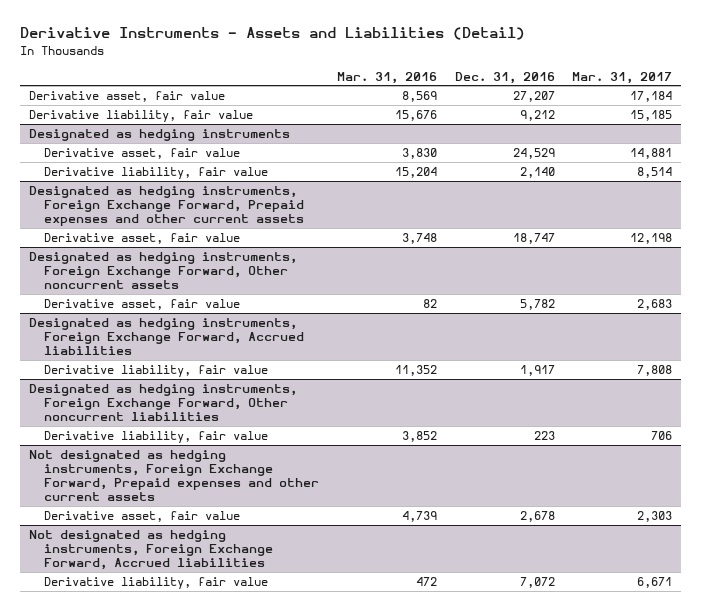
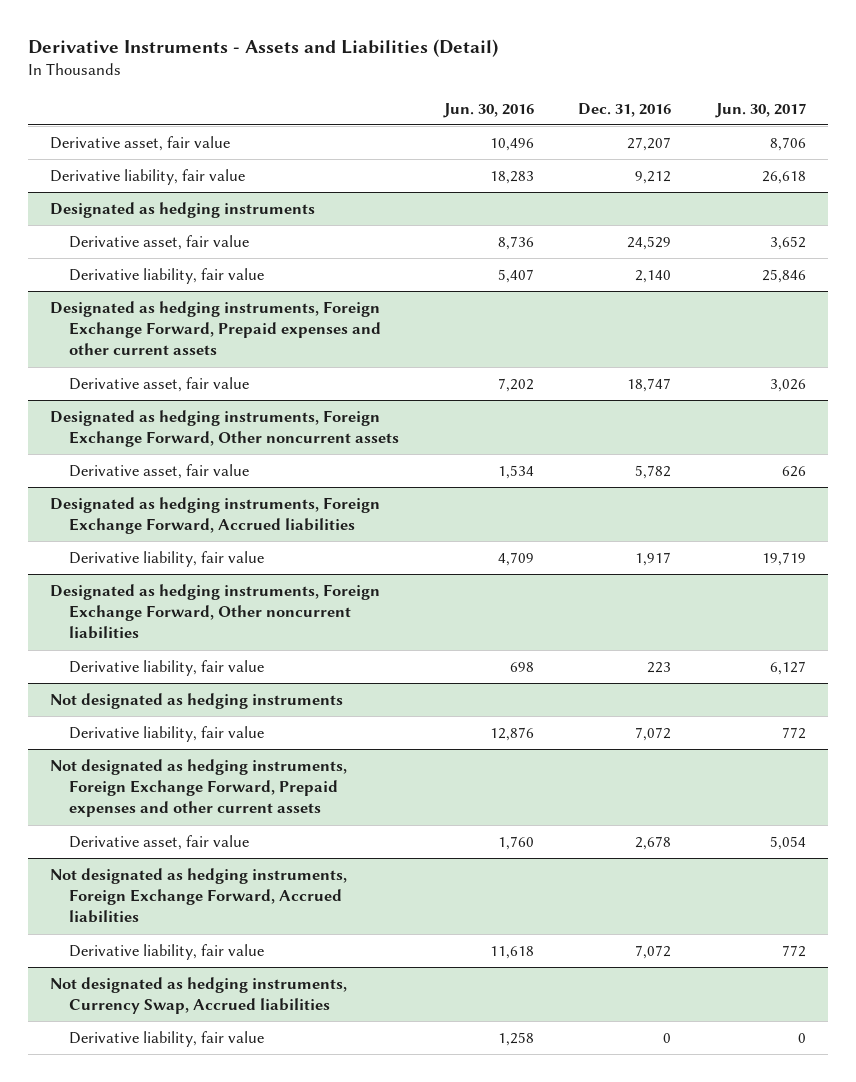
[336,71,437,84] Mar. 31, 2016 -> none
[572,71,673,84] Mar. 31, 2017 -> none
none -> [442,102,534,118] Jun. 30, 2016
none -> [714,102,806,118] Jun. 30, 2017
none -> [49,692,343,709] Not designated as hedging instruments
none -> [69,725,265,742] Derivative liability, fair value
none -> [49,976,347,1015] Not designated as hedging instruments, Currency Swap, Accrued liabilities
none -> [69,1030,265,1047] Derivative liability, fair value

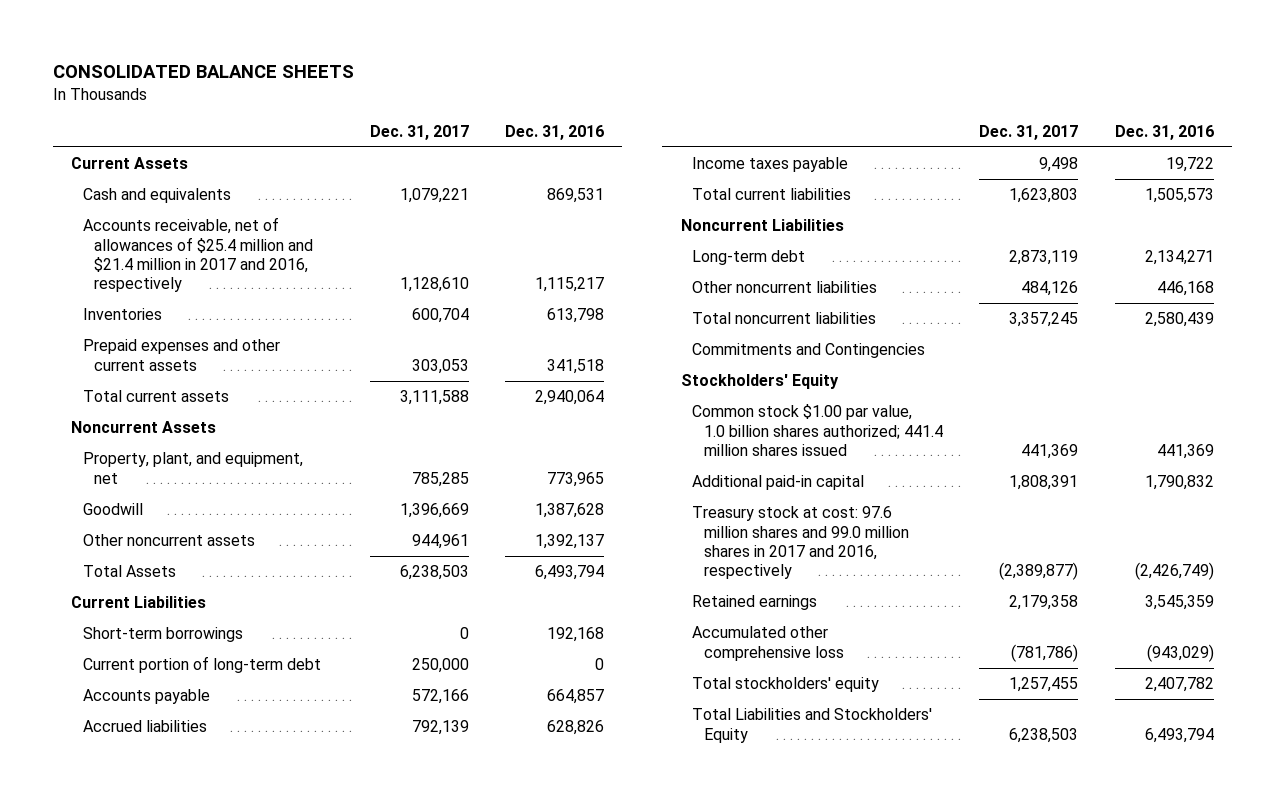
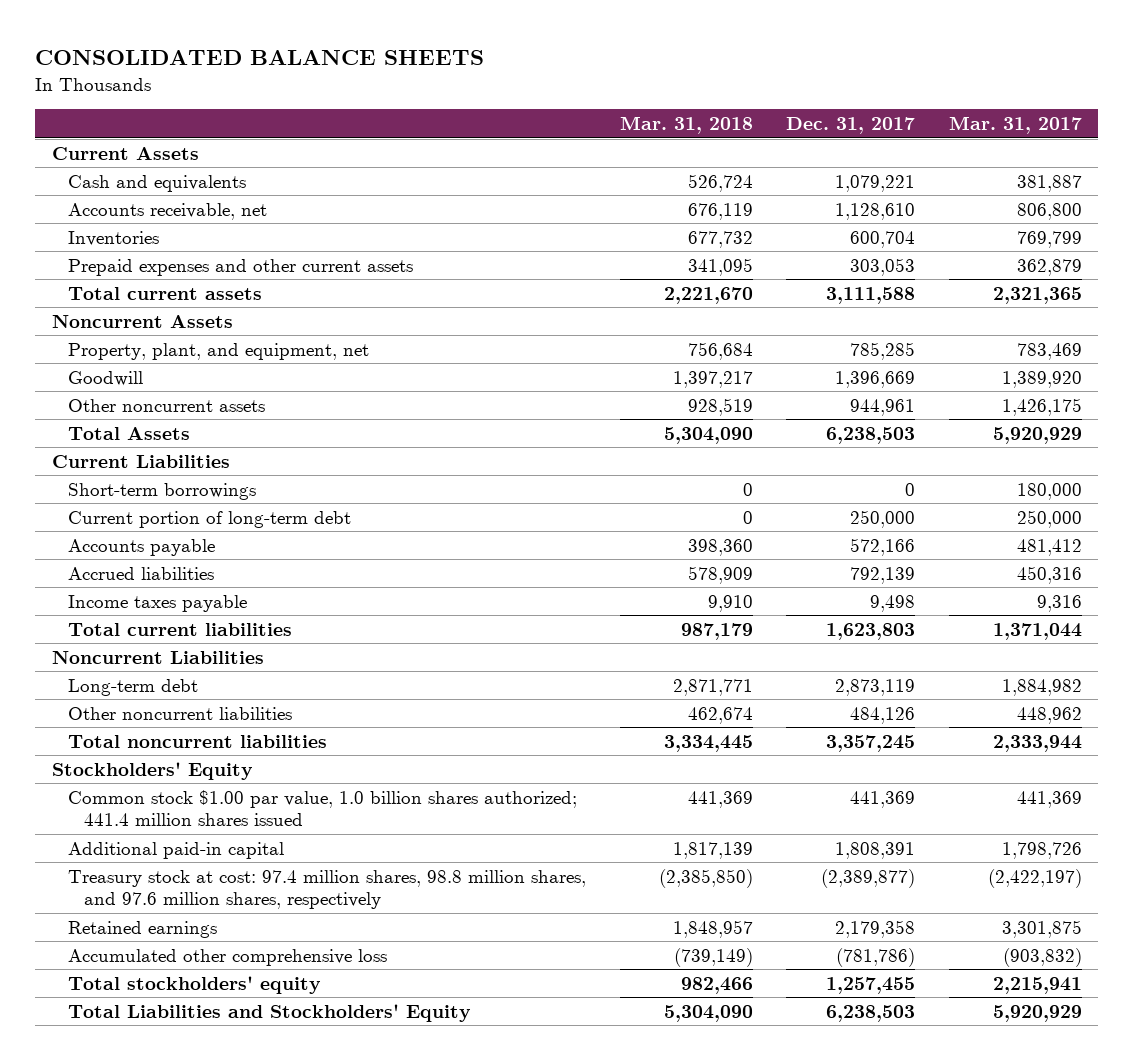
[505,125,605,141] Dec. 31, 2016 -> none
none -> [619,116,753,135] Mar. 31, 2018
none -> [948,116,1082,135] Mar. 31, 2017
[82,217,314,293] Accounts receivable, net of allowances of $25.4 million and $21.4 million in 2017 and 2016, respectively -> [68,202,268,220] Accounts receivable, net
[692,343,926,359] Commitments and Contingencies -> none
[692,506,909,580] Treasury stock at cost: 97.6 million shares and 99.0 million shares in 2017 and 2016, respectively -> [68,869,587,910] Treasury stock at cost: 97.4 million shares, 98.8 million shares, and 97.6 million shares, respectively

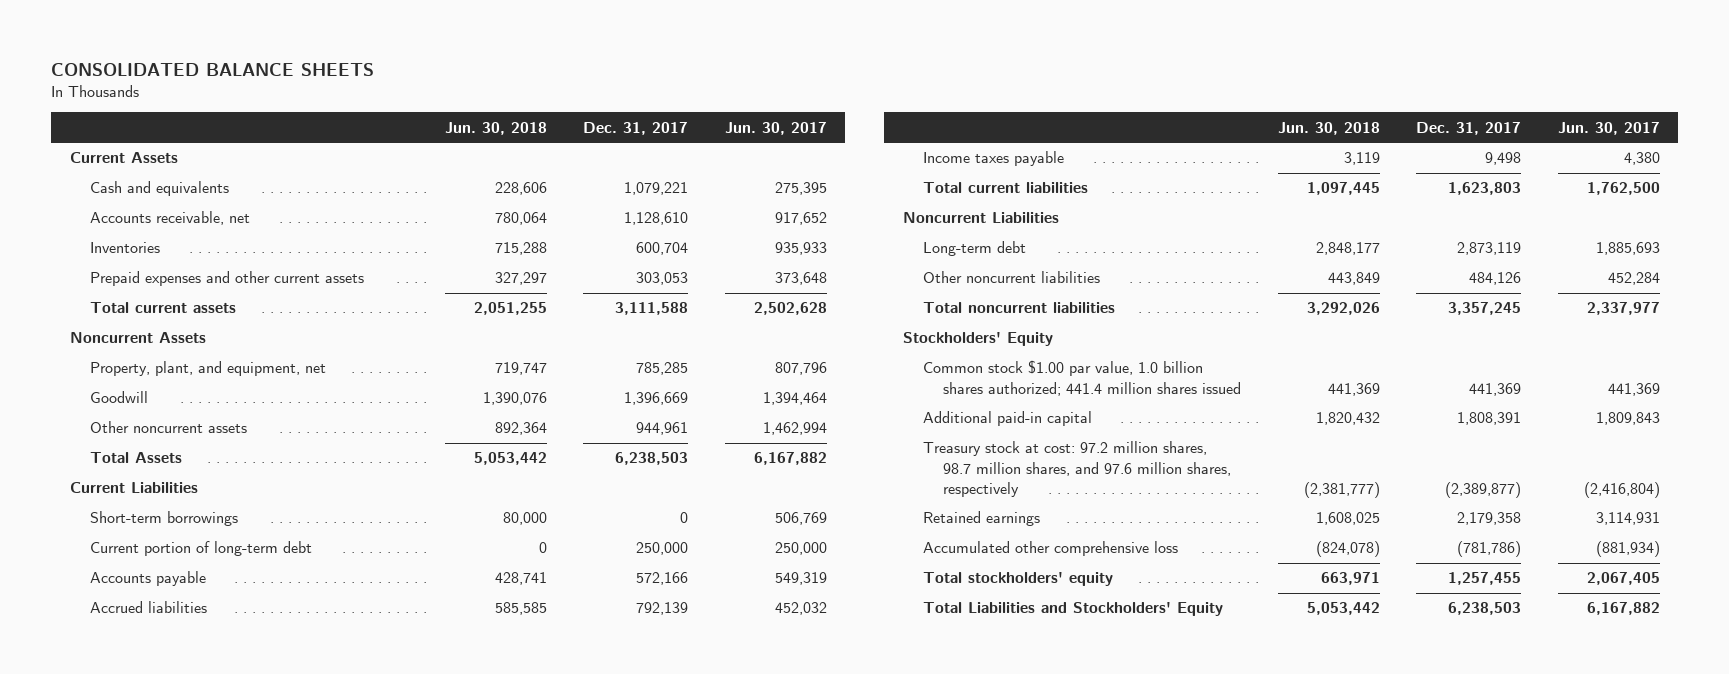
[619,116,753,135] Mar. 31, 2018 -> none
[948,116,1082,135] Mar. 31, 2017 -> none
none -> [444,121,547,135] Jun. 30, 2018
none -> [724,121,827,135] Jun. 30, 2017
[68,869,587,910] Treasury stock at cost: 97.4 million shares, 98.8 million shares, and 97.6 million shares, respectively -> [922,441,1232,497] Treasury stock at cost: 97.2 million shares, 98.7 million shares, and 97.6 million shares, respectively

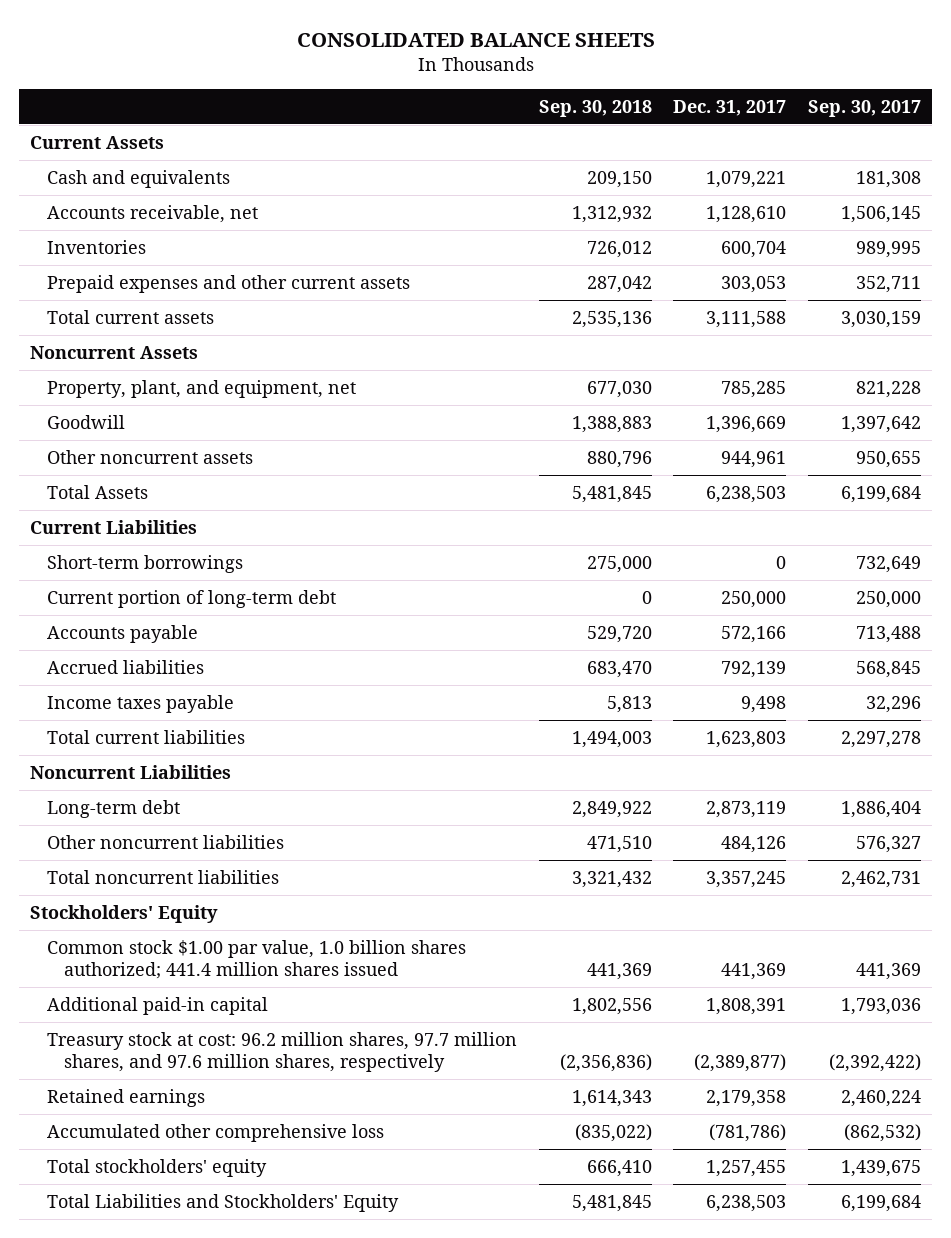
[444,121,547,135] Jun. 30, 2018 -> none
[724,121,827,135] Jun. 30, 2017 -> none
none -> [538,99,652,117] Sep. 30, 2018
none -> [808,99,922,117] Sep. 30, 2017
[922,441,1232,497] Treasury stock at cost: 97.2 million shares, 98.7 million shares, and 97.6 million shares, respectively -> [46,1031,517,1072] Treasury stock at cost: 96.2 million shares, 97.7 million shares, and 97.6 million shares, respectively

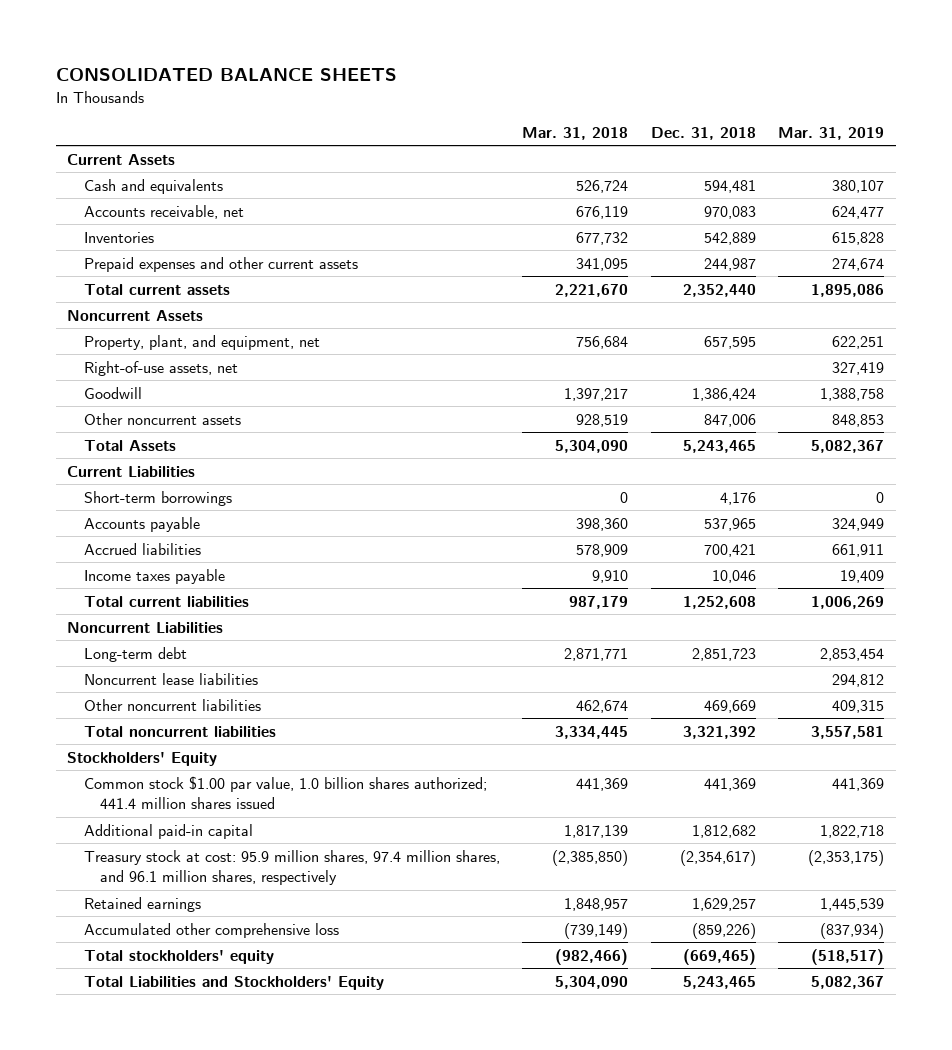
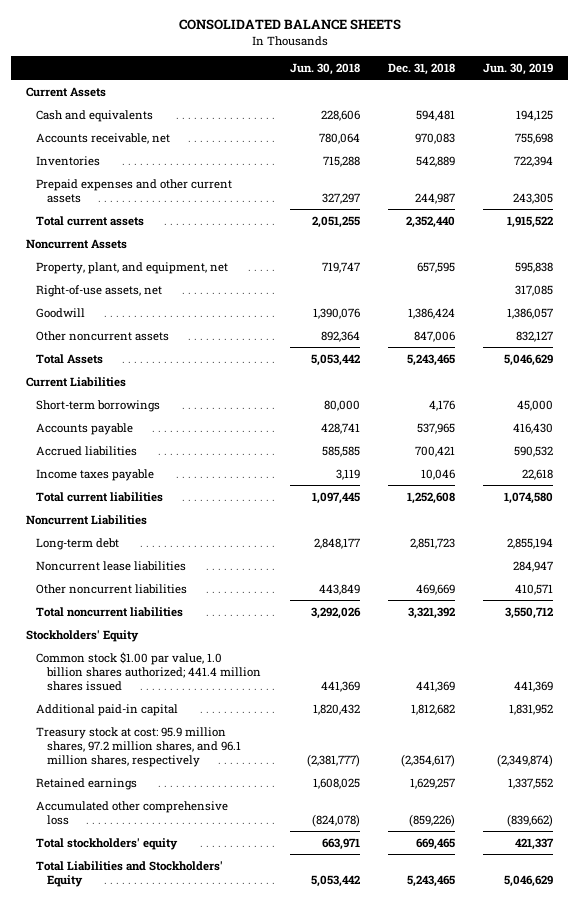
[522,126,629,140] Mar. 31, 2018 -> none
[778,126,885,140] Mar. 31, 2019 -> none
none -> [289,62,360,75] Jun. 30, 2018
none -> [483,62,554,75] Jun. 30, 2019
[83,849,500,886] Treasury stock at cost: 95.9 million shares, 97.4 million shares, and 96.1 million shares, respectively -> [36,726,242,768] Treasury stock at cost: 95.9 million shares, 97.2 million shares, and 96.1 million shares, respectively
[682,948,756,965] (669,465) -> [415,837,455,850] 669,465

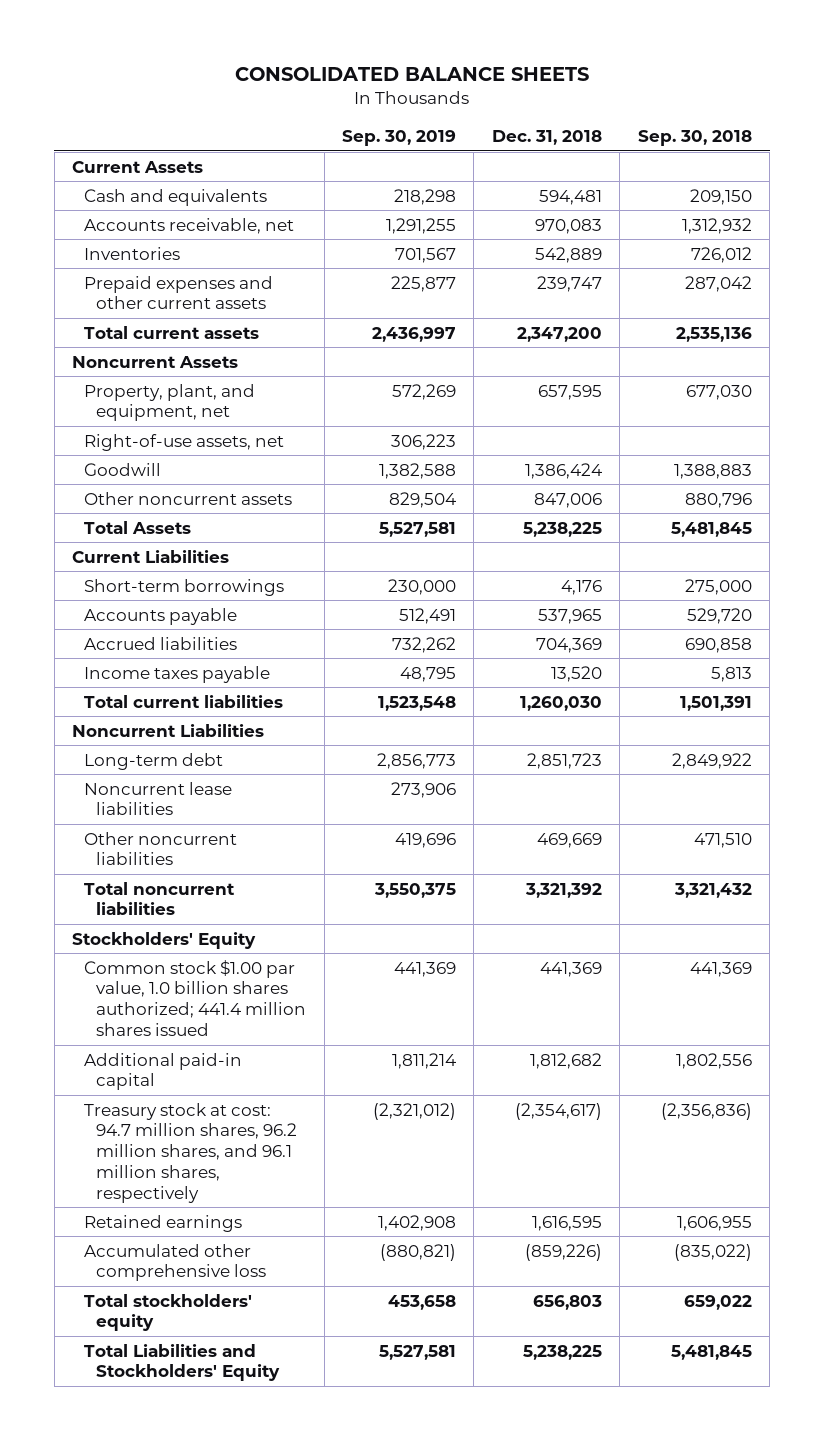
[289,62,360,75] Jun. 30, 2018 -> none
[483,62,554,75] Jun. 30, 2019 -> none
none -> [342,129,457,146] Sep. 30, 2019
none -> [637,129,752,146] Sep. 30, 2018
[414,192,455,204] 244,987 -> [536,275,602,292] 239,747
[405,215,455,228] 2,352,440 -> [516,326,602,342] 2,347,200
[406,353,455,366] 5,243,465 -> [522,521,602,537] 5,238,225
[414,445,455,457] 700,421 -> [535,637,602,653] 704,369
[420,468,455,480] 10,046 -> [550,665,602,682] 13,520
[406,491,455,504] 1,252,608 -> [519,695,602,711] 1,260,030
[36,726,242,768] Treasury stock at cost: 95.9 million shares, 97.2 million shares, and 96.1 million shares, respectively -> [84,1102,298,1203] Treasury stock at cost: 94.7 million shares, 96.2 million shares, and 96.1 million shares, respectively
[409,777,455,789] 1,629,257 -> [531,1215,602,1231] 1,616,595
[415,837,455,850] 669,465 -> [532,1294,602,1310] 656,803
[406,874,455,887] 5,243,465 -> [522,1344,602,1360] 5,238,225

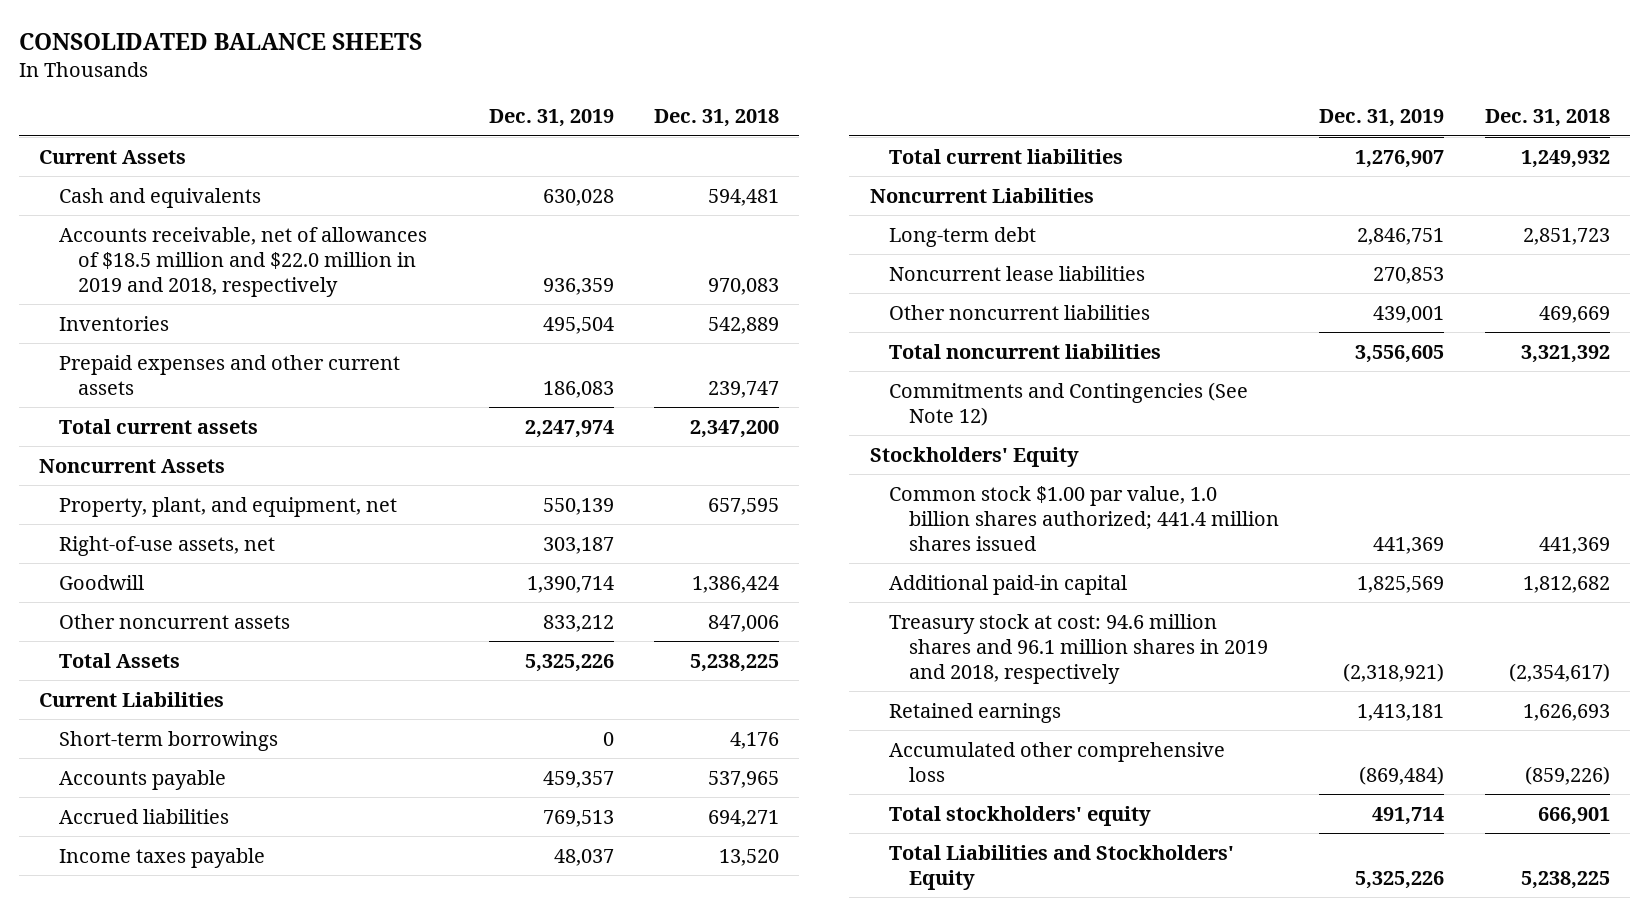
[342,129,457,146] Sep. 30, 2019 -> none
[637,129,752,146] Sep. 30, 2018 -> none
none -> [488,109,614,128] Dec. 31, 2019
[84,217,295,234] Accounts receivable, net -> [58,226,427,297] Accounts receivable, net of allowances of $18.5 million and $22.0 million in 2019 and 2018, respectively
[535,637,602,653] 704,369 -> [708,809,780,827] 694,271
[519,695,602,711] 1,260,030 -> [1520,149,1610,168] 1,249,932
none -> [889,381,1249,426] Commitments and Contingencies (See Note 12)
[84,1102,298,1203] Treasury stock at cost: 94.7 million shares, 96.2 million shares, and 96.1 million shares, respectively -> [889,613,1268,684] Treasury stock at cost: 94.6 million shares and 96.1 million shares in 2019 and 2018, respectively
[531,1215,602,1231] 1,616,595 -> [1522,703,1610,721] 1,626,693
[532,1294,602,1310] 656,803 -> [1537,806,1610,825] 666,901

